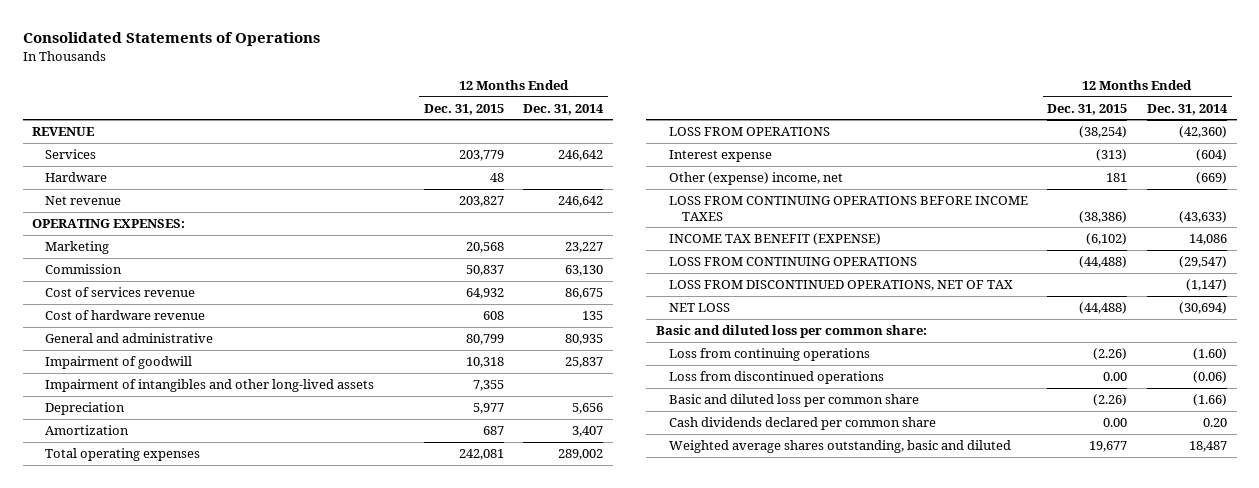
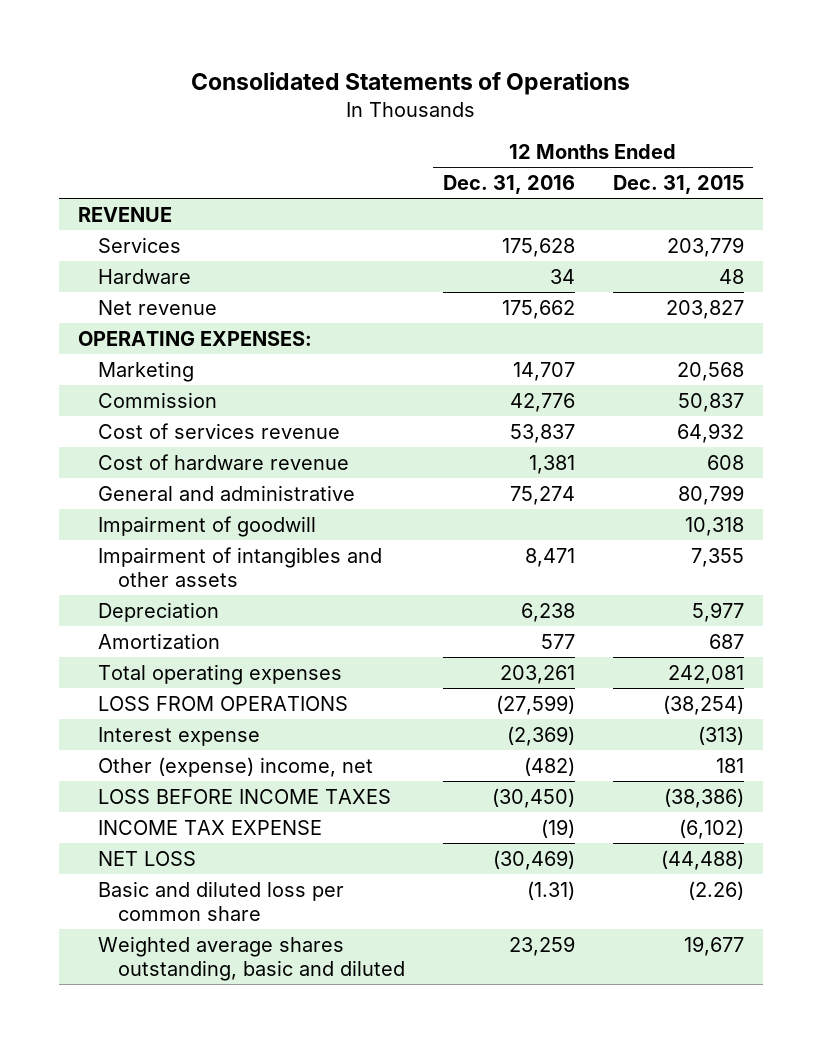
[523,103,605,115] Dec. 31, 2014 -> none
none -> [442,174,575,194] Dec. 31, 2016
[45,379,375,393] Impairment of intangibles and other long-lived assets -> [97,546,382,588] Impairment of intangibles and other assets
[669,257,918,267] LOSS FROM CONTINUING OPERATIONS -> none
[669,280,1014,292] LOSS FROM DISCONTINUED OPERATIONS, NET OF TAX -> none
[669,196,1029,221] LOSS FROM CONTINUING OPERATIONS BEFORE INCOME TAXES -> [97,788,391,804] LOSS BEFORE INCOME TAXES
[669,233,882,246] INCOME TAX BENEFIT (EXPENSE) -> [97,819,322,835] INCOME TAX EXPENSE
[655,325,927,339] Basic and diluted loss per common share: -> none
[669,348,871,362] Loss from continuing operations -> none
[669,371,885,385] Loss from discontinued operations -> none
[669,417,937,431] Cash dividends declared per common share -> none

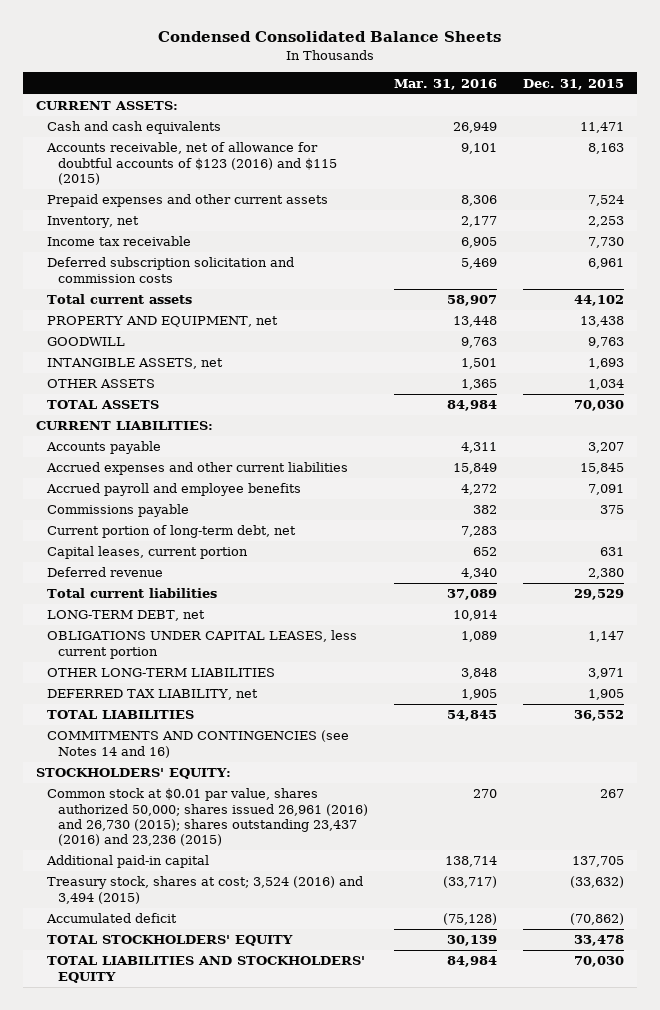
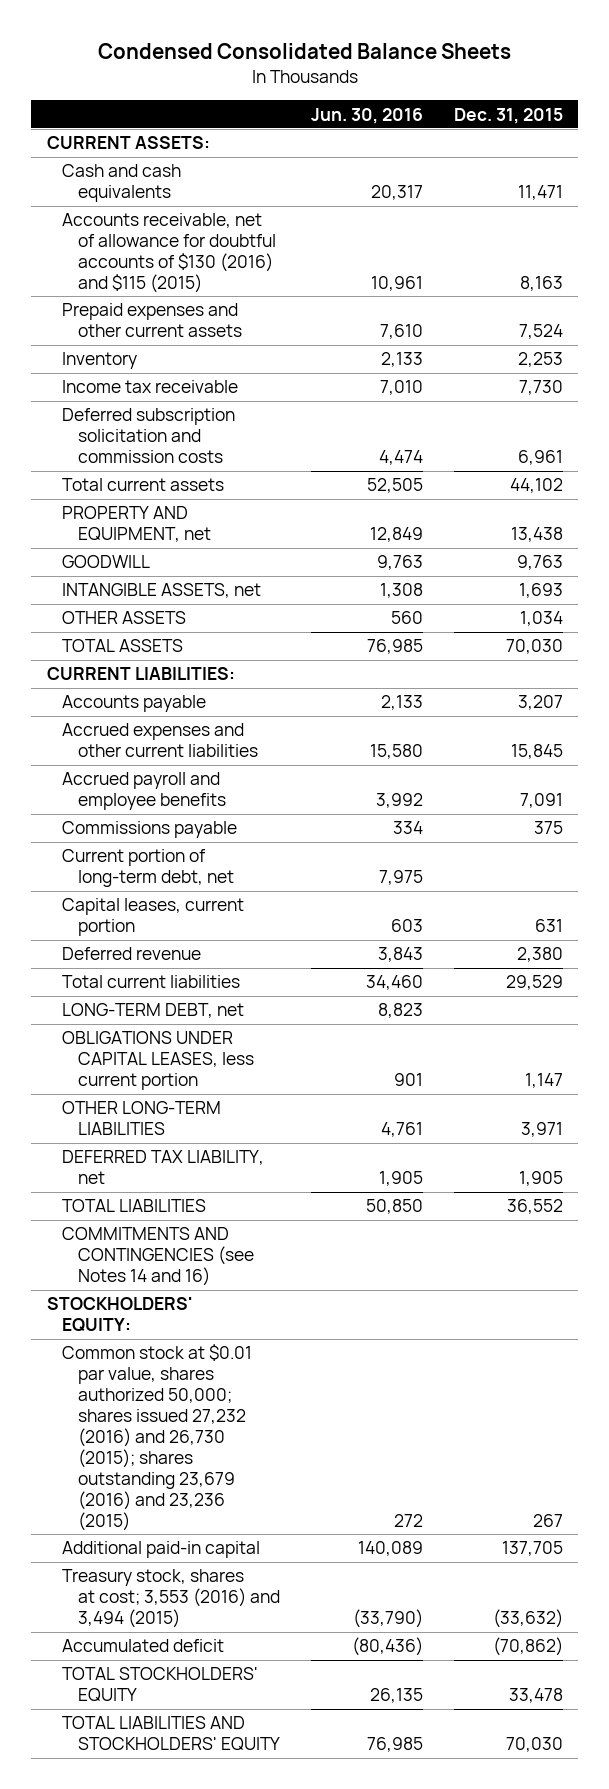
[393,78,497,90] Mar. 31, 2016 -> none
none -> [310,107,423,124] Jun. 30, 2016
[45,142,337,185] Accounts receivable, net of allowance for doubtful accounts of $123 (2016) and $115 (2015) -> [62,213,276,294] Accounts receivable, net of allowance for doubtful accounts of $130 (2016) and $115 (2015)
[46,216,139,229] Inventory, net -> [62,352,138,370] Inventory
[46,788,368,846] Common stock at $0.01 par value, shares authorized 50,000; shares issued 26,961 (2016) and 26,730 (2015); shares outstanding 23,437 (2016) and 23,236 (2015) -> [62,1344,253,1531] Common stock at $0.01 par value, shares authorized 50,000; shares issued 27,232 (2016) and 26,730 (2015); shares outstanding 23,679 (2016) and 23,236 (2015)
[46,876,363,904] Treasury stock, shares at cost; 3,524 (2016) and 3,494 (2015) -> [62,1569,280,1629] Treasury stock, shares at cost; 3,553 (2016) and 3,494 (2015)

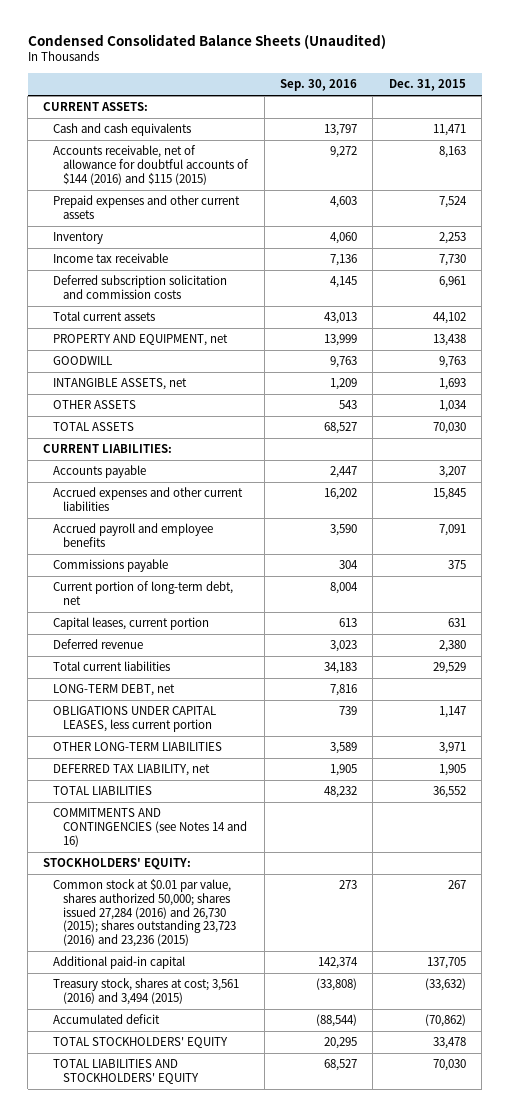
[97,42,511,59] Condensed Consolidated Balance Sheets -> [27,33,386,49] Condensed Consolidated Balance Sheets (Unaudited)
[310,107,423,124] Jun. 30, 2016 -> none
none -> [280,79,358,92] Sep. 30, 2016
[62,213,276,294] Accounts receivable, net of allowance for doubtful accounts of $130 (2016) and $115 (2015) -> [53,145,250,185] Accounts receivable, net of allowance for doubtful accounts of $144 (2016) and $115 (2015)
[62,1344,253,1531] Common stock at $0.01 par value, shares authorized 50,000; shares issued 27,232 (2016) and 26,730 (2015); shares outstanding 23,679 (2016) and 23,236 (2015) -> [53,879,237,948] Common stock at $0.01 par value, shares authorized 50,000; shares issued 27,284 (2016) and 26,730 (2015); shares outstanding 23,723 (2016) and 23,236 (2015)
[62,1569,280,1629] Treasury stock, shares at cost; 3,553 (2016) and 3,494 (2015) -> [53,978,240,1006] Treasury stock, shares at cost; 3,561 (2016) and 3,494 (2015)

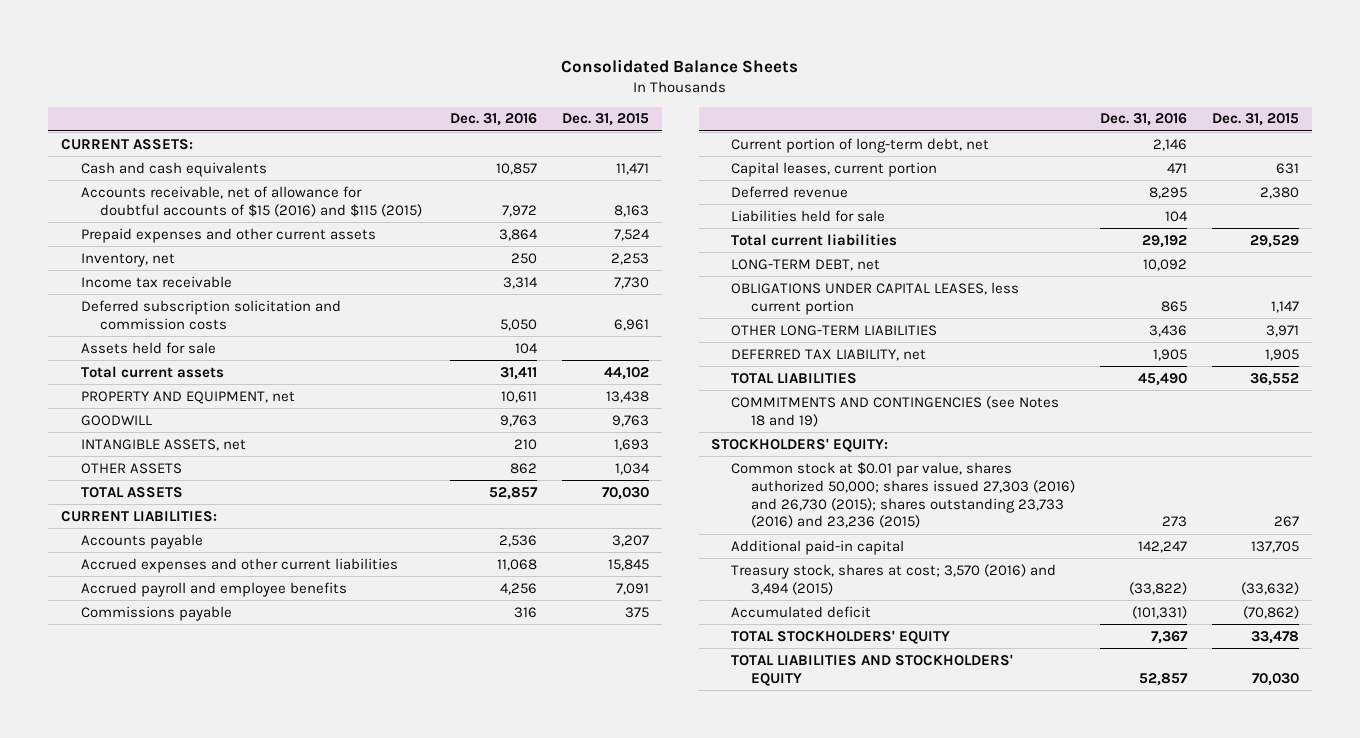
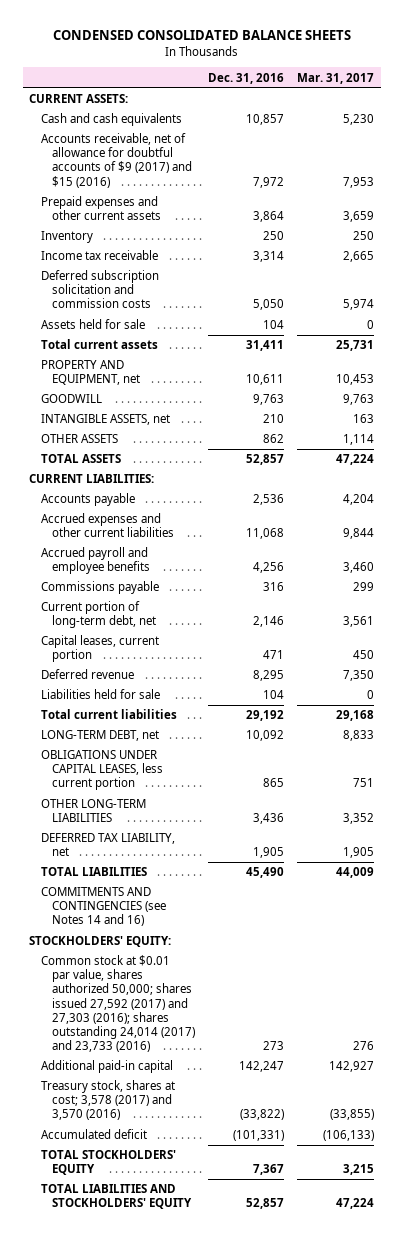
[561,58,799,73] Consolidated Balance Sheets -> [52,30,351,41] CONDENSED CONSOLIDATED BALANCE SHEETS
[561,113,649,127] Dec. 31, 2015 -> none
none -> [297,72,375,84] Mar. 31, 2017
[80,185,423,217] Accounts receivable, net of allowance for doubtful accounts of $15 (2016) and $115 (2015) -> [40,133,193,188] Accounts receivable, net of allowance for doubtful accounts of $9 (2017) and $15 (2016)
[80,252,175,267] Inventory, net -> [40,231,93,244] Inventory
[731,395,1060,427] COMMITMENTS AND CONTINGENCIES (see Notes 18 and 19) -> [40,887,167,927] COMMITMENTS AND CONTINGENCIES (see Notes 14 and 16)
[731,461,1075,529] Common stock at $0.01 par value, shares authorized 50,000; shares issued 27,303 (2016) and 26,730 (2015); shares outstanding 23,733 (2016) and 23,236 (2015) -> [40,955,196,1052] Common stock at $0.01 par value, shares authorized 50,000; shares issued 27,592 (2017) and 27,303 (2016); shares outstanding 24,014 (2017) and 23,733 (2016)
[731,563,1057,595] Treasury stock, shares at cost; 3,570 (2016) and 3,494 (2015) -> [40,1080,175,1121] Treasury stock, shares at cost; 3,578 (2017) and 3,570 (2016)

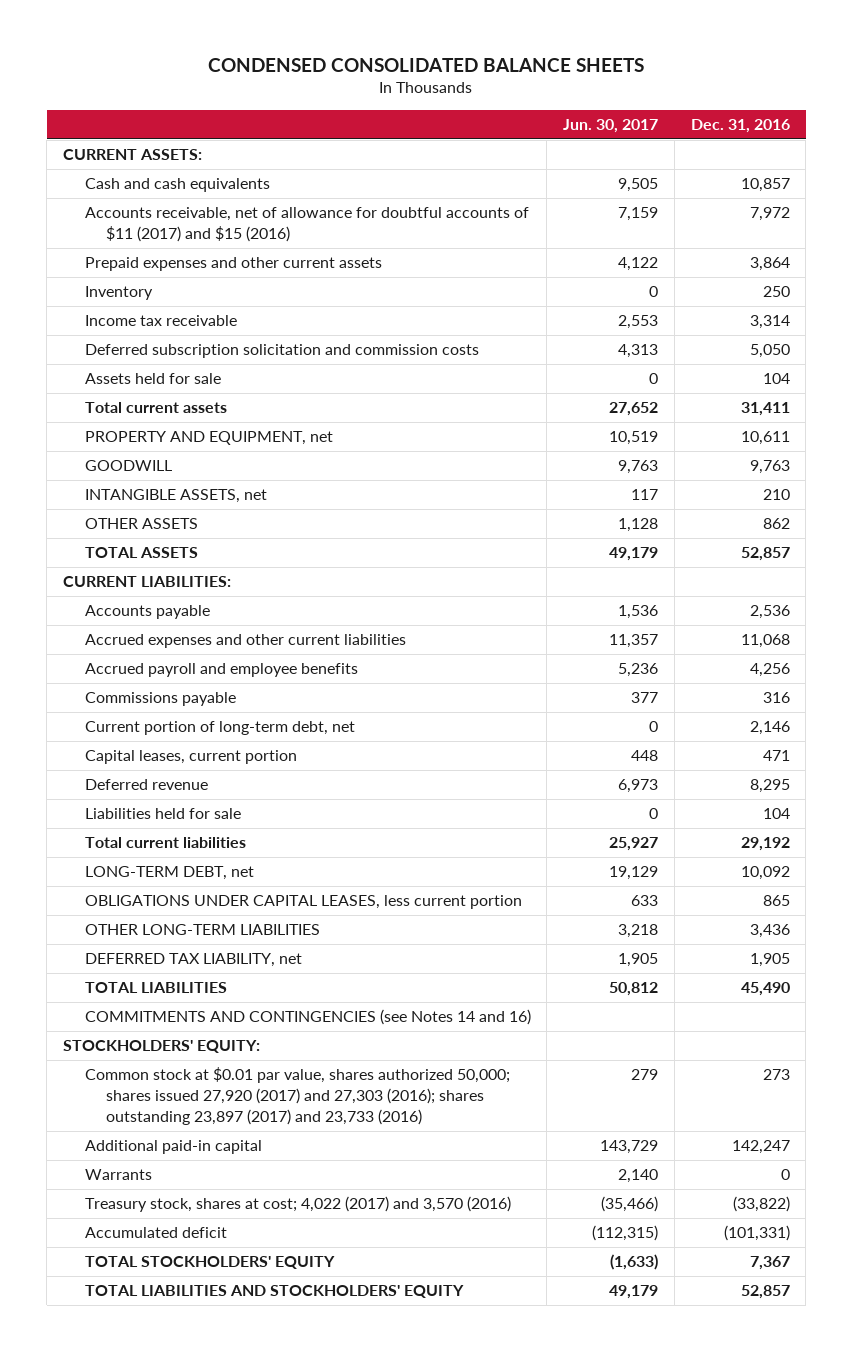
[297,72,375,84] Mar. 31, 2017 -> none
none -> [563,118,659,133] Jun. 30, 2017
[40,133,193,188] Accounts receivable, net of allowance for doubtful accounts of $9 (2017) and $15 (2016) -> [84,207,529,243] Accounts receivable, net of allowance for doubtful accounts of $11 (2017) and $15 (2016)
[40,955,196,1052] Common stock at $0.01 par value, shares authorized 50,000; shares issued 27,592 (2017) and 27,303 (2016); shares outstanding 24,014 (2017) and 23,733 (2016) -> [84,1067,510,1125] Common stock at $0.01 par value, shares authorized 50,000; shares issued 27,920 (2017) and 27,303 (2016); shares outstanding 23,897 (2017) and 23,733 (2016)
none -> [84,1169,152,1181] Warrants
[40,1080,175,1121] Treasury stock, shares at cost; 3,578 (2017) and 3,570 (2016) -> [84,1196,511,1213] Treasury stock, shares at cost; 4,022 (2017) and 3,570 (2016)

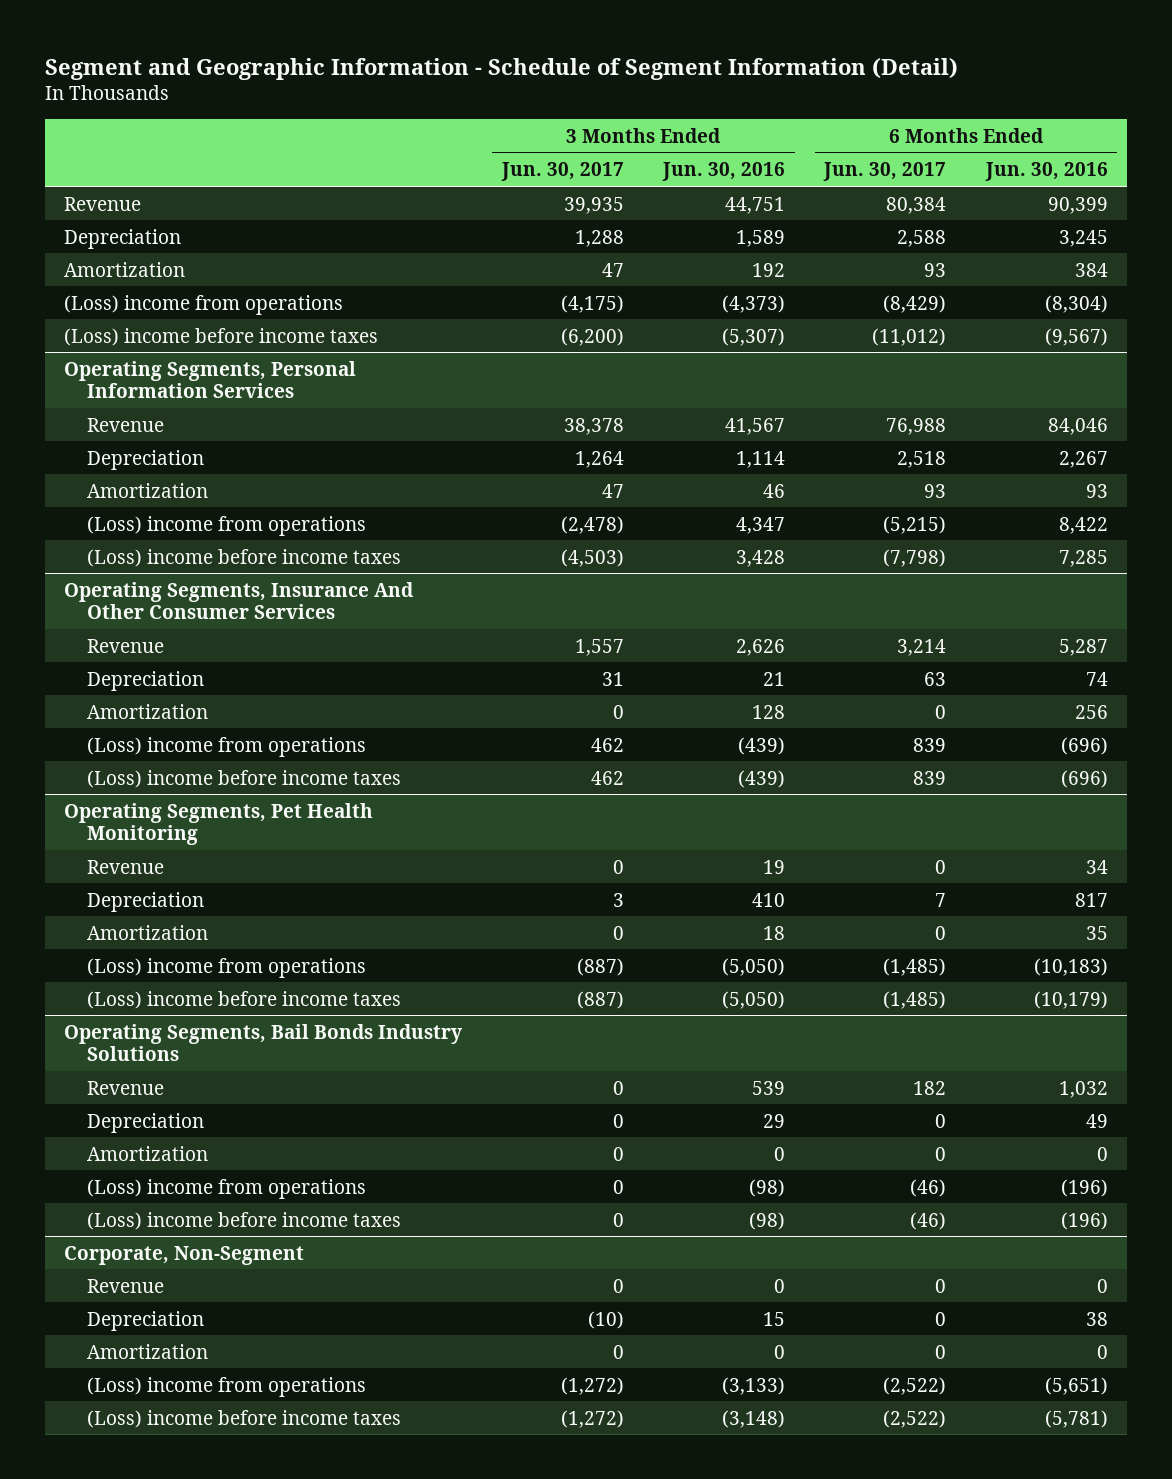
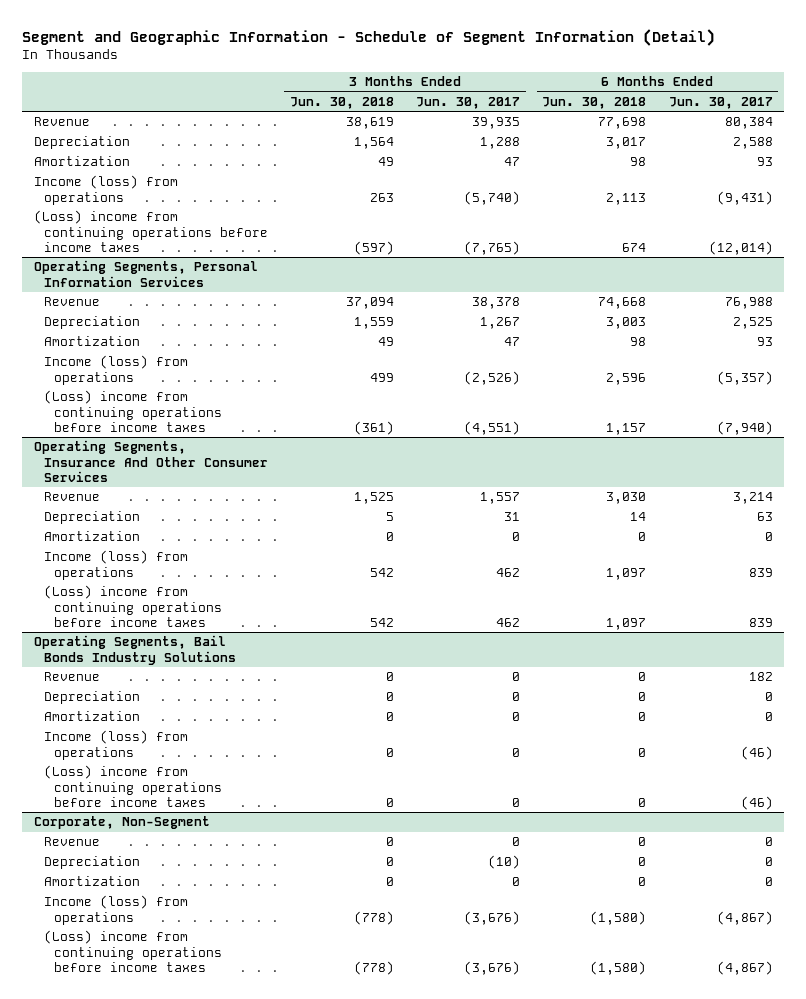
[662,162,786,182] Jun. 30, 2016 -> none
[984,162,1108,182] Jun. 30, 2016 -> none
none -> [289,97,394,110] Jun. 30, 2018
none -> [542,97,647,110] Jun. 30, 2018
[64,294,344,315] (Loss) income from operations -> [33,175,178,205] Income (loss) from operations
[560,294,624,313] (4,175) -> [464,190,521,205] (5,740)
[883,294,947,313] (8,429) -> [716,190,773,205] (9,431)
[64,327,379,346] (Loss) income before income taxes -> [33,210,268,252] (Loss) income from continuing operations before income taxes
[560,327,624,346] (6,200) -> [464,240,521,255] (7,765)
[872,327,947,346] (11,012) -> [708,240,773,255] (12,014)
[574,450,624,468] 1,264 -> [480,317,521,330] 1,267
[897,450,947,468] 2,518 -> [732,317,773,330] 2,525
[87,515,367,536] (Loss) income from operations -> [43,355,188,385] Income (loss) from operations
[560,515,624,534] (2,478) -> [464,370,521,385] (2,526)
[883,515,947,534] (5,215) -> [716,370,773,385] (5,357)
[87,548,402,567] (Loss) income before income taxes -> [43,390,222,432] (Loss) income from continuing operations before income taxes
[560,548,624,567] (4,503) -> [464,420,521,435] (4,551)
[883,548,947,567] (7,798) -> [716,420,773,435] (7,940)
[64,802,374,846] Operating Segments, Pet Health Monitoring -> none
[87,859,165,874] Revenue -> none
[87,891,205,912] Depreciation -> none
[87,924,209,940] Amortization -> none
[87,957,367,978] (Loss) income from operations -> none
[87,990,402,1009] (Loss) income before income taxes -> none
[87,736,367,757] (Loss) income from operations -> [43,550,188,580] Income (loss) from operations
[87,769,402,788] (Loss) income before income taxes -> [43,585,222,627] (Loss) income from continuing operations before income taxes
[87,1178,367,1199] (Loss) income from operations -> [43,730,188,760] Income (loss) from operations
[87,1211,402,1230] (Loss) income before income taxes -> [43,765,222,807] (Loss) income from continuing operations before income taxes
[87,1376,367,1397] (Loss) income from operations -> [43,895,188,925] Income (loss) from operations
[560,1376,624,1395] (1,272) -> [464,910,521,925] (3,676)
[883,1376,947,1395] (2,522) -> [716,910,773,925] (4,867)
[87,1409,402,1428] (Loss) income before income taxes -> [43,930,222,972] (Loss) income from continuing operations before income taxes
[560,1409,624,1428] (1,272) -> [464,960,521,975] (3,676)
[883,1409,947,1428] (2,522) -> [716,960,773,975] (4,867)

